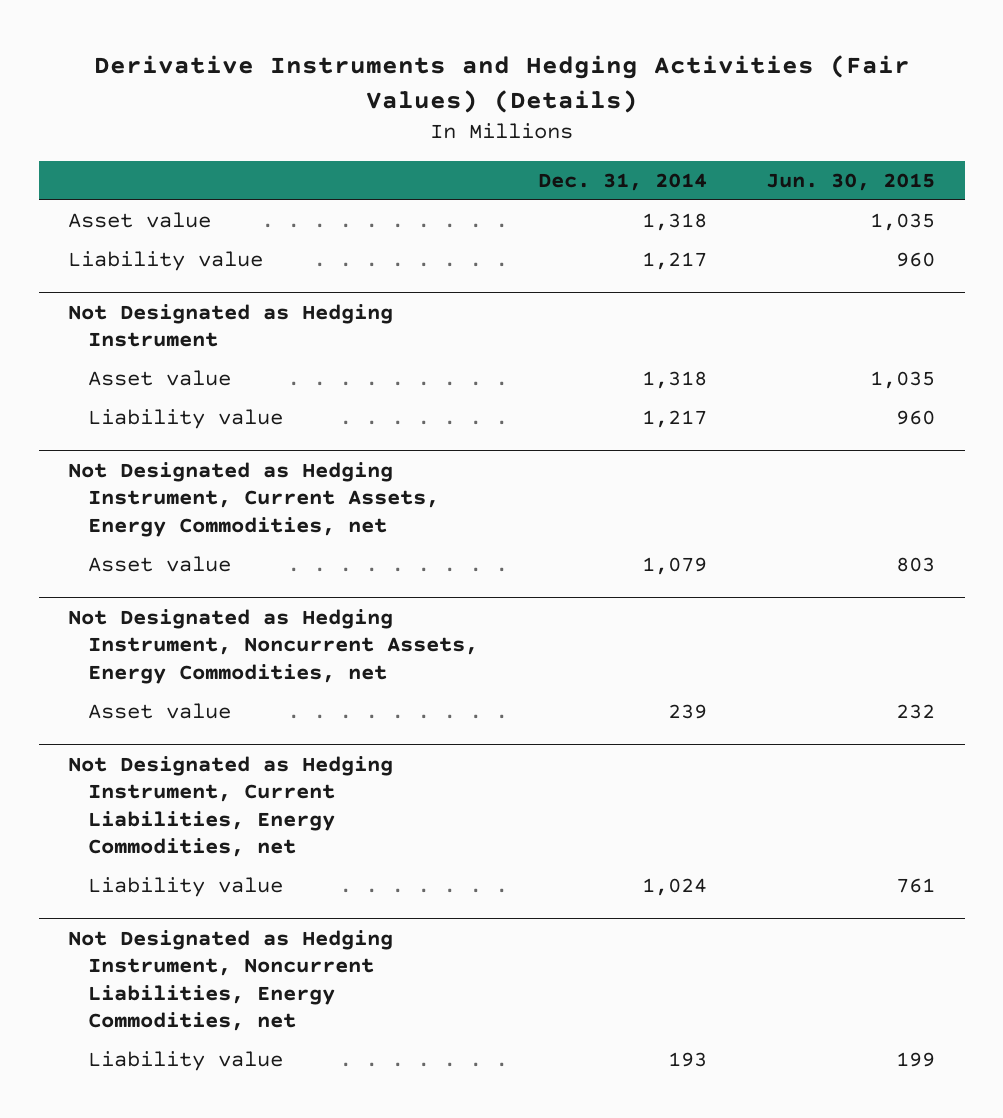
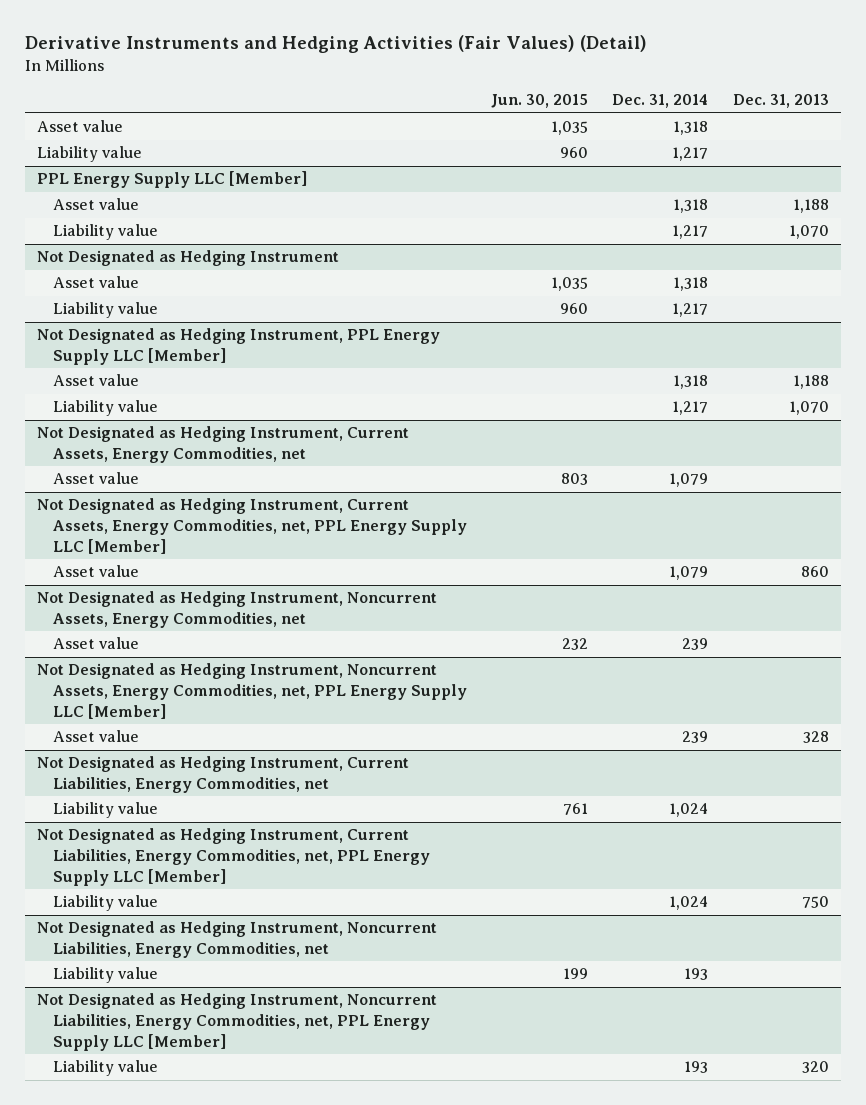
[93,55,910,114] Derivative Instruments and Hedging Activities (Fair Values) (Details) -> [24,35,647,54] Derivative Instruments and Hedging Activities (Fair Values) (Detail)
none -> [732,94,829,109] Dec. 31, 2013
none -> [36,171,307,189] PPL Energy Supply LLC [Member]
none -> [52,198,139,211] Asset value
none -> [52,224,158,241] Liability value
none -> [36,328,440,365] Not Designated as Hedging Instrument, PPL Energy Supply LLC [Member]
none -> [52,374,139,387] Asset value
none -> [52,400,158,417] Liability value
none -> [36,498,467,554] Not Designated as Hedging Instrument, Current Assets, Energy Commodities, net, PPL Energy Supply LLC [Member]
none -> [52,565,139,578] Asset value
none -> [36,663,467,719] Not Designated as Hedging Instrument, Noncurrent Assets, Energy Commodities, net, PPL Energy Supply LLC [Member]
none -> [52,730,139,743] Asset value
none -> [36,828,430,886] Not Designated as Hedging Instrument, Current Liabilities, Energy Commodities, net, PPL Energy Supply LLC [Member]
none -> [52,895,158,912] Liability value
none -> [36,993,437,1051] Not Designated as Hedging Instrument, Noncurrent Liabilities, Energy Commodities, net, PPL Energy Supply LLC [Member]
none -> [52,1060,158,1077] Liability value

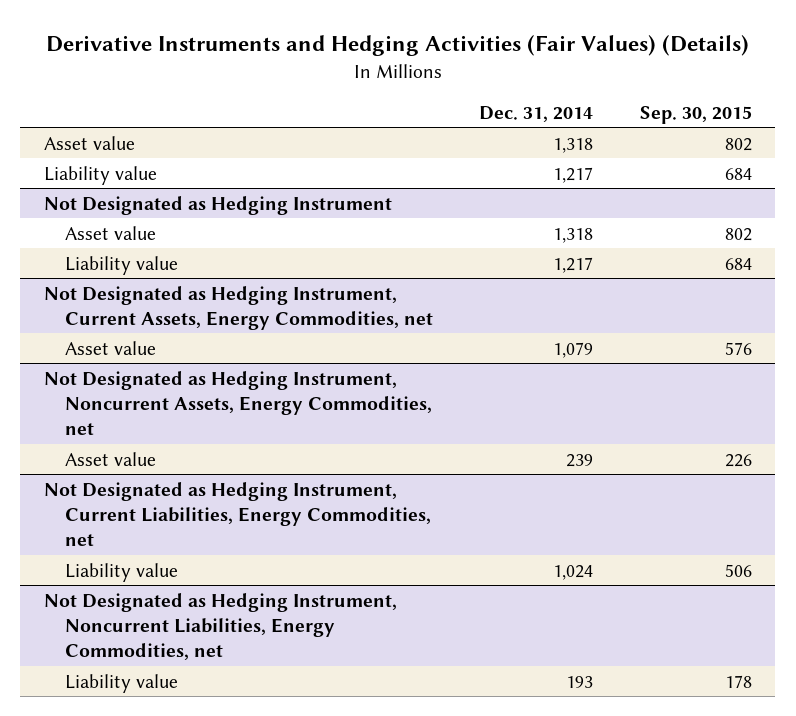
[24,35,647,54] Derivative Instruments and Hedging Activities (Fair Values) (Detail) -> [45,34,749,56] Derivative Instruments and Hedging Activities (Fair Values) (Details)
[491,94,589,109] Jun. 30, 2015 -> none
[732,94,829,109] Dec. 31, 2013 -> none
none -> [639,105,752,124] Sep. 30, 2015
[36,171,307,189] PPL Energy Supply LLC [Member] -> none
[52,198,139,211] Asset value -> none
[52,224,158,241] Liability value -> none
[36,328,440,365] Not Designated as Hedging Instrument, PPL Energy Supply LLC [Member] -> none
[52,374,139,387] Asset value -> none
[52,400,158,417] Liability value -> none
[36,498,467,554] Not Designated as Hedging Instrument, Current Assets, Energy Commodities, net, PPL Energy Supply LLC [Member] -> none
[52,565,139,578] Asset value -> none
[36,663,467,719] Not Designated as Hedging Instrument, Noncurrent Assets, Energy Commodities, net, PPL Energy Supply LLC [Member] -> none
[52,730,139,743] Asset value -> none
[36,828,430,886] Not Designated as Hedging Instrument, Current Liabilities, Energy Commodities, net, PPL Energy Supply LLC [Member] -> none
[52,895,158,912] Liability value -> none
[36,993,437,1051] Not Designated as Hedging Instrument, Noncurrent Liabilities, Energy Commodities, net, PPL Energy Supply LLC [Member] -> none
[52,1060,158,1077] Liability value -> none

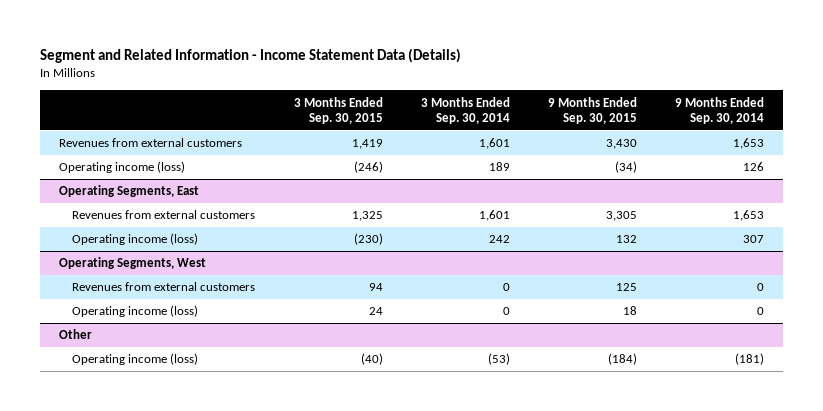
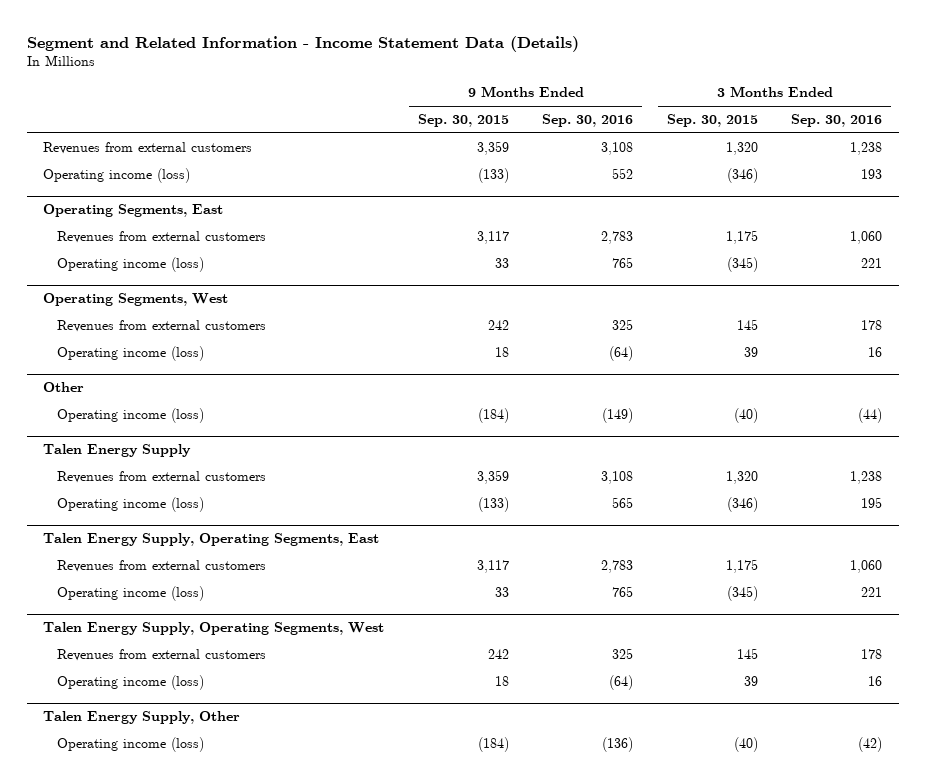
[420,96,510,124] 3 Months Ended Sep. 30, 2014 -> none
[674,96,764,124] 9 Months Ended Sep. 30, 2014 -> none
none -> [542,114,634,128] Sep. 30, 2016
none -> [791,114,883,128] Sep. 30, 2016
[351,139,383,150] 1,419 -> [725,142,758,156] 1,320
[605,139,637,150] 3,430 -> [476,141,509,156] 3,359
[353,161,383,174] (246) -> [726,168,758,184] (346)
[614,161,637,174] (34) -> [477,168,509,184] (133)
[351,211,383,222] 1,325 -> [725,230,758,245] 1,175
[605,211,637,222] 3,305 -> [476,231,509,245] 3,117
[353,233,383,246] (230) -> [726,257,758,273] (345)
[615,235,637,244] 132 -> [494,258,509,269] 33
[368,283,383,292] 94 -> [736,319,758,331] 145
[615,283,637,292] 125 -> [487,320,509,331] 242
[368,307,383,316] 24 -> [743,347,758,358] 39
none -> [43,444,192,458] Talen Energy Supply
none -> [57,471,267,484] Revenues from external customers
none -> [57,497,205,513] Operating income (loss)
none -> [43,533,380,547] Talen Energy Supply, Operating Segments, East
none -> [57,560,267,573] Revenues from external customers
none -> [57,586,205,602] Operating income (loss)
none -> [43,622,385,636] Talen Energy Supply, Operating Segments, West
none -> [57,649,267,662] Revenues from external customers
none -> [57,675,205,691] Operating income (loss)
none -> [43,711,241,725] Talen Energy Supply, Other
none -> [57,737,205,753] Operating income (loss)

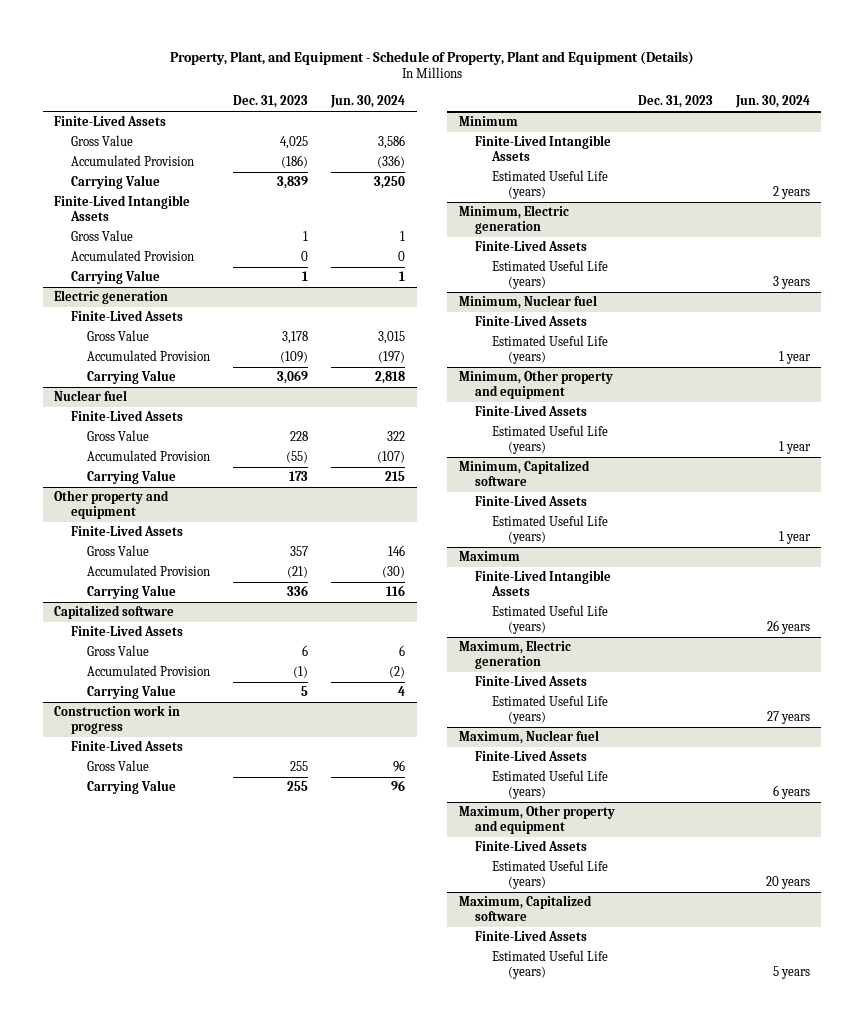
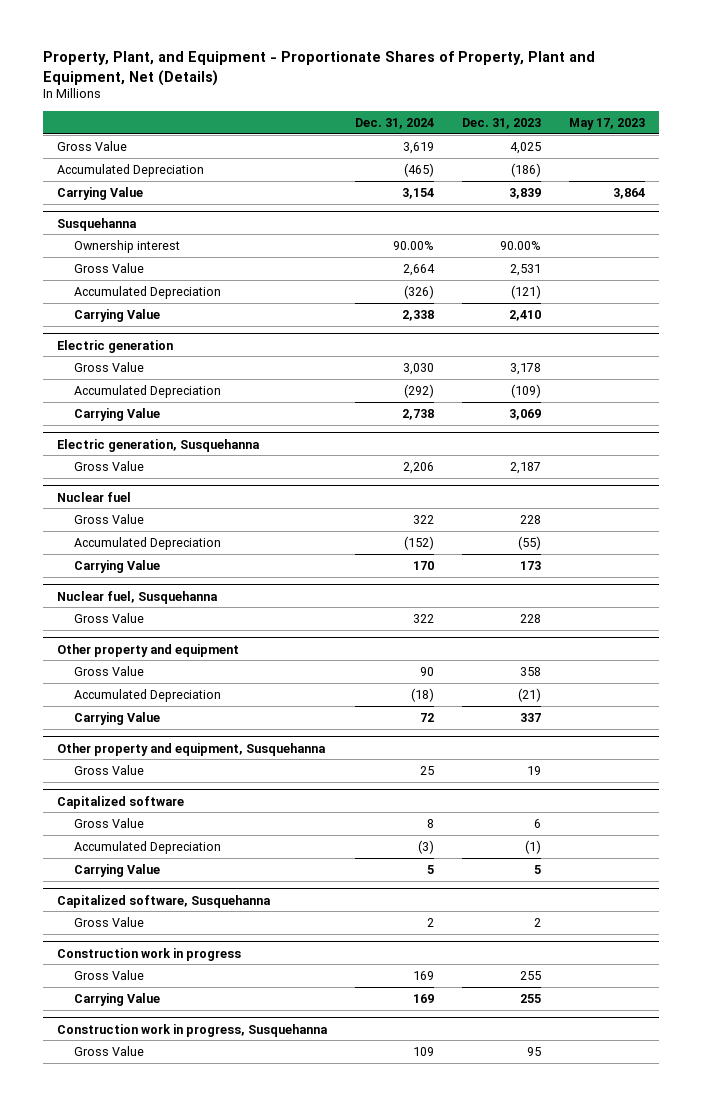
[170,50,695,65] Property, Plant, and Equipment - Schedule of Property, Plant and Equipment (Details) -> [42,51,595,86] Property, Plant, and Equipment - Proportionate Shares of Property, Plant and Equipment, Net (Details)
[330,95,406,109] Jun. 30, 2024 -> none
none -> [354,117,434,129] Dec. 31, 2024
none -> [569,117,646,130] May 17, 2023
[54,115,167,127] Finite-Lived Assets -> none
[70,155,194,167] Accumulated Provision -> [56,163,204,177] Accumulated Depreciation
[54,195,191,222] Finite-Lived Intangible Assets -> none
[70,250,194,262] Accumulated Provision -> none
none -> [56,217,137,231] Susquehanna
none -> [74,239,181,253] Ownership interest
[303,231,309,242] 1 -> [509,263,541,276] 2,531
none -> [74,285,222,299] Accumulated Depreciation
[302,271,309,282] 1 -> [508,309,541,321] 2,410
[70,310,183,322] Finite-Lived Assets -> none
[87,350,211,362] Accumulated Provision -> [74,384,222,398] Accumulated Depreciation
none -> [56,438,260,452] Electric generation, Susquehanna
none -> [74,460,145,471] Gross Value
[70,410,183,422] Finite-Lived Assets -> none
[87,450,211,462] Accumulated Provision -> [74,536,222,550] Accumulated Depreciation
none -> [56,590,218,604] Nuclear fuel, Susquehanna
none -> [74,612,145,623] Gross Value
[70,525,183,537] Finite-Lived Assets -> none
[290,546,309,557] 357 -> [519,666,541,676] 358
[87,565,211,577] Accumulated Provision -> [74,688,222,702] Accumulated Depreciation
[287,585,309,597] 336 -> [519,712,541,722] 337
none -> [56,742,326,756] Other property and equipment, Susquehanna
none -> [74,764,145,775] Gross Value
[70,625,183,637] Finite-Lived Assets -> none
[87,665,211,677] Accumulated Provision -> [74,840,222,854] Accumulated Depreciation
none -> [56,894,271,908] Capitalized software, Susquehanna
none -> [74,916,145,927] Gross Value
[70,740,183,752] Finite-Lived Assets -> none
[458,116,518,127] Minimum -> none
[475,135,612,162] Finite-Lived Intangible Assets -> none
[491,170,608,200] Estimated Useful Life (years) -> none
[458,205,569,235] Minimum, Electric generation -> none
[475,240,588,252] Finite-Lived Assets -> none
[491,260,608,290] Estimated Useful Life (years) -> none
[458,295,597,310] Minimum, Nuclear fuel -> none
[475,315,588,327] Finite-Lived Assets -> none
[491,335,608,365] Estimated Useful Life (years) -> none
[458,370,613,400] Minimum, Other property and equipment -> none
[475,405,588,417] Finite-Lived Assets -> none
[491,425,608,455] Estimated Useful Life (years) -> none
[458,460,590,487] Minimum, Capitalized software -> none
[475,495,588,507] Finite-Lived Assets -> none
[491,515,608,545] Estimated Useful Life (years) -> none
[458,551,520,562] Maximum -> none
[475,570,612,597] Finite-Lived Intangible Assets -> none
[491,605,608,635] Estimated Useful Life (years) -> none
[458,640,571,670] Maximum, Electric generation -> none
[475,675,588,687] Finite-Lived Assets -> none
[491,695,608,725] Estimated Useful Life (years) -> none
[458,730,599,745] Maximum, Nuclear fuel -> none
[475,750,588,762] Finite-Lived Assets -> none
[491,770,608,800] Estimated Useful Life (years) -> none
[458,805,615,835] Maximum, Other property and equipment -> none
[475,840,588,852] Finite-Lived Assets -> none
[491,860,608,890] Estimated Useful Life (years) -> none
[458,895,592,922] Maximum, Capitalized software -> none
[475,930,588,942] Finite-Lived Assets -> none
[491,950,608,980] Estimated Useful Life (years) -> none
none -> [56,1023,328,1037] Construction work in progress, Susquehanna
none -> [74,1045,145,1056] Gross Value

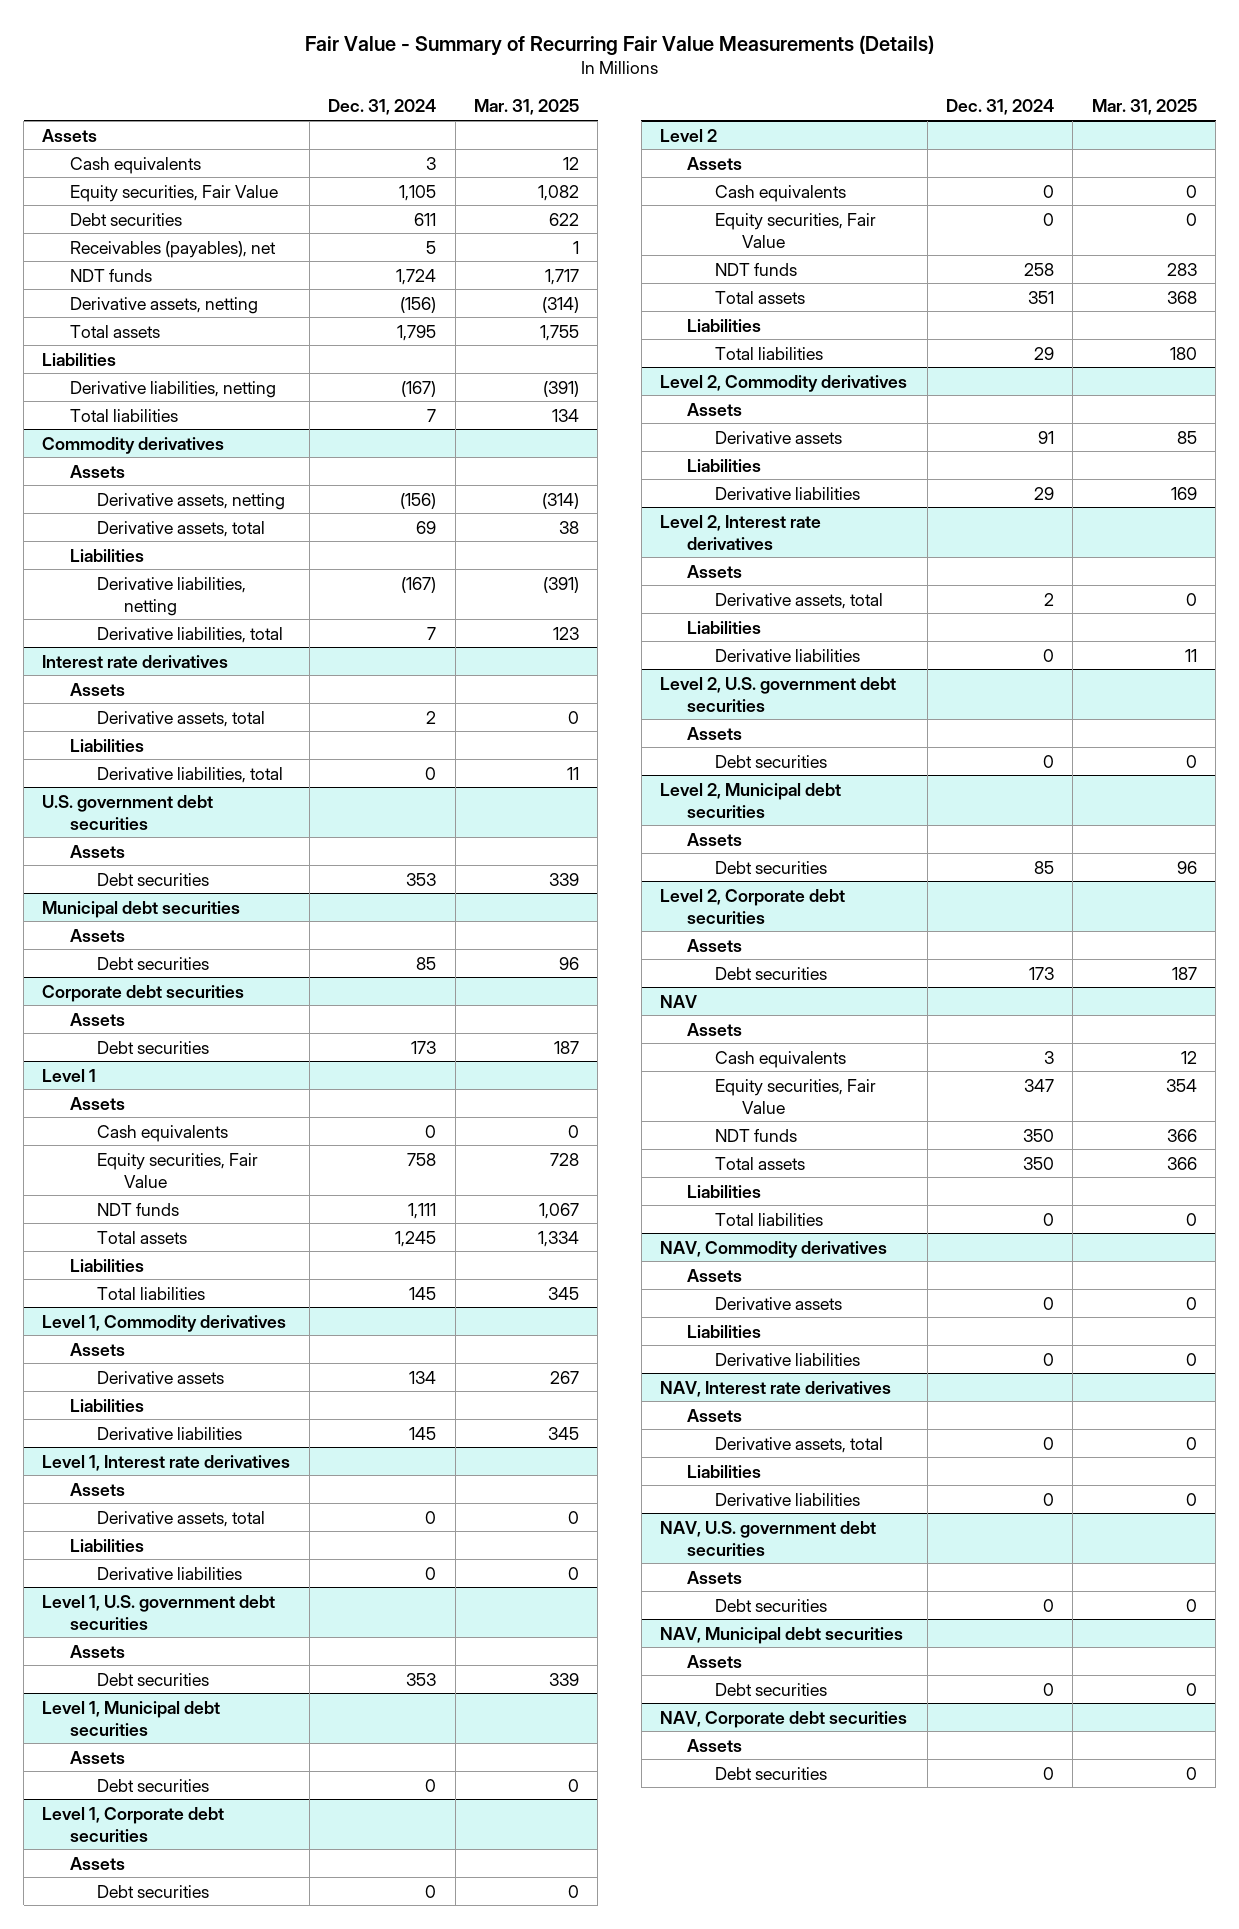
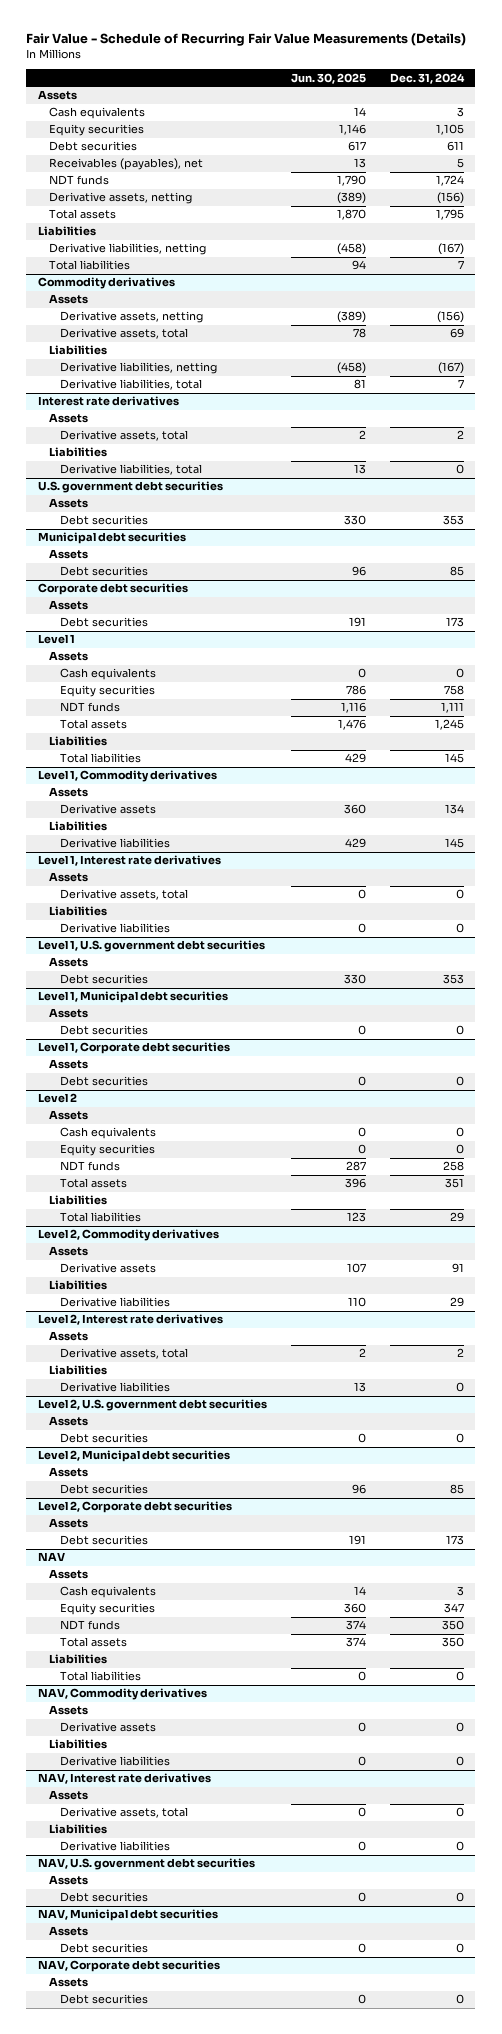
[304,34,934,56] Fair Value - Summary of Recurring Fair Value Measurements (Details) -> [26,33,467,47] Fair Value - Schedule of Recurring Fair Value Measurements (Details)
[473,99,579,116] Mar. 31, 2025 -> none
none -> [290,72,366,84] Jun. 30, 2025
[69,184,278,202] Equity securities, Fair Value -> [49,124,145,137] Equity securities
[96,1152,258,1188] Equity securities, Fair Value -> [59,685,155,698] Equity securities
[714,212,876,248] Equity securities, Fair Value -> [59,1144,155,1157] Equity securities
[714,1078,876,1114] Equity securities, Fair Value -> [59,1603,155,1616] Equity securities

